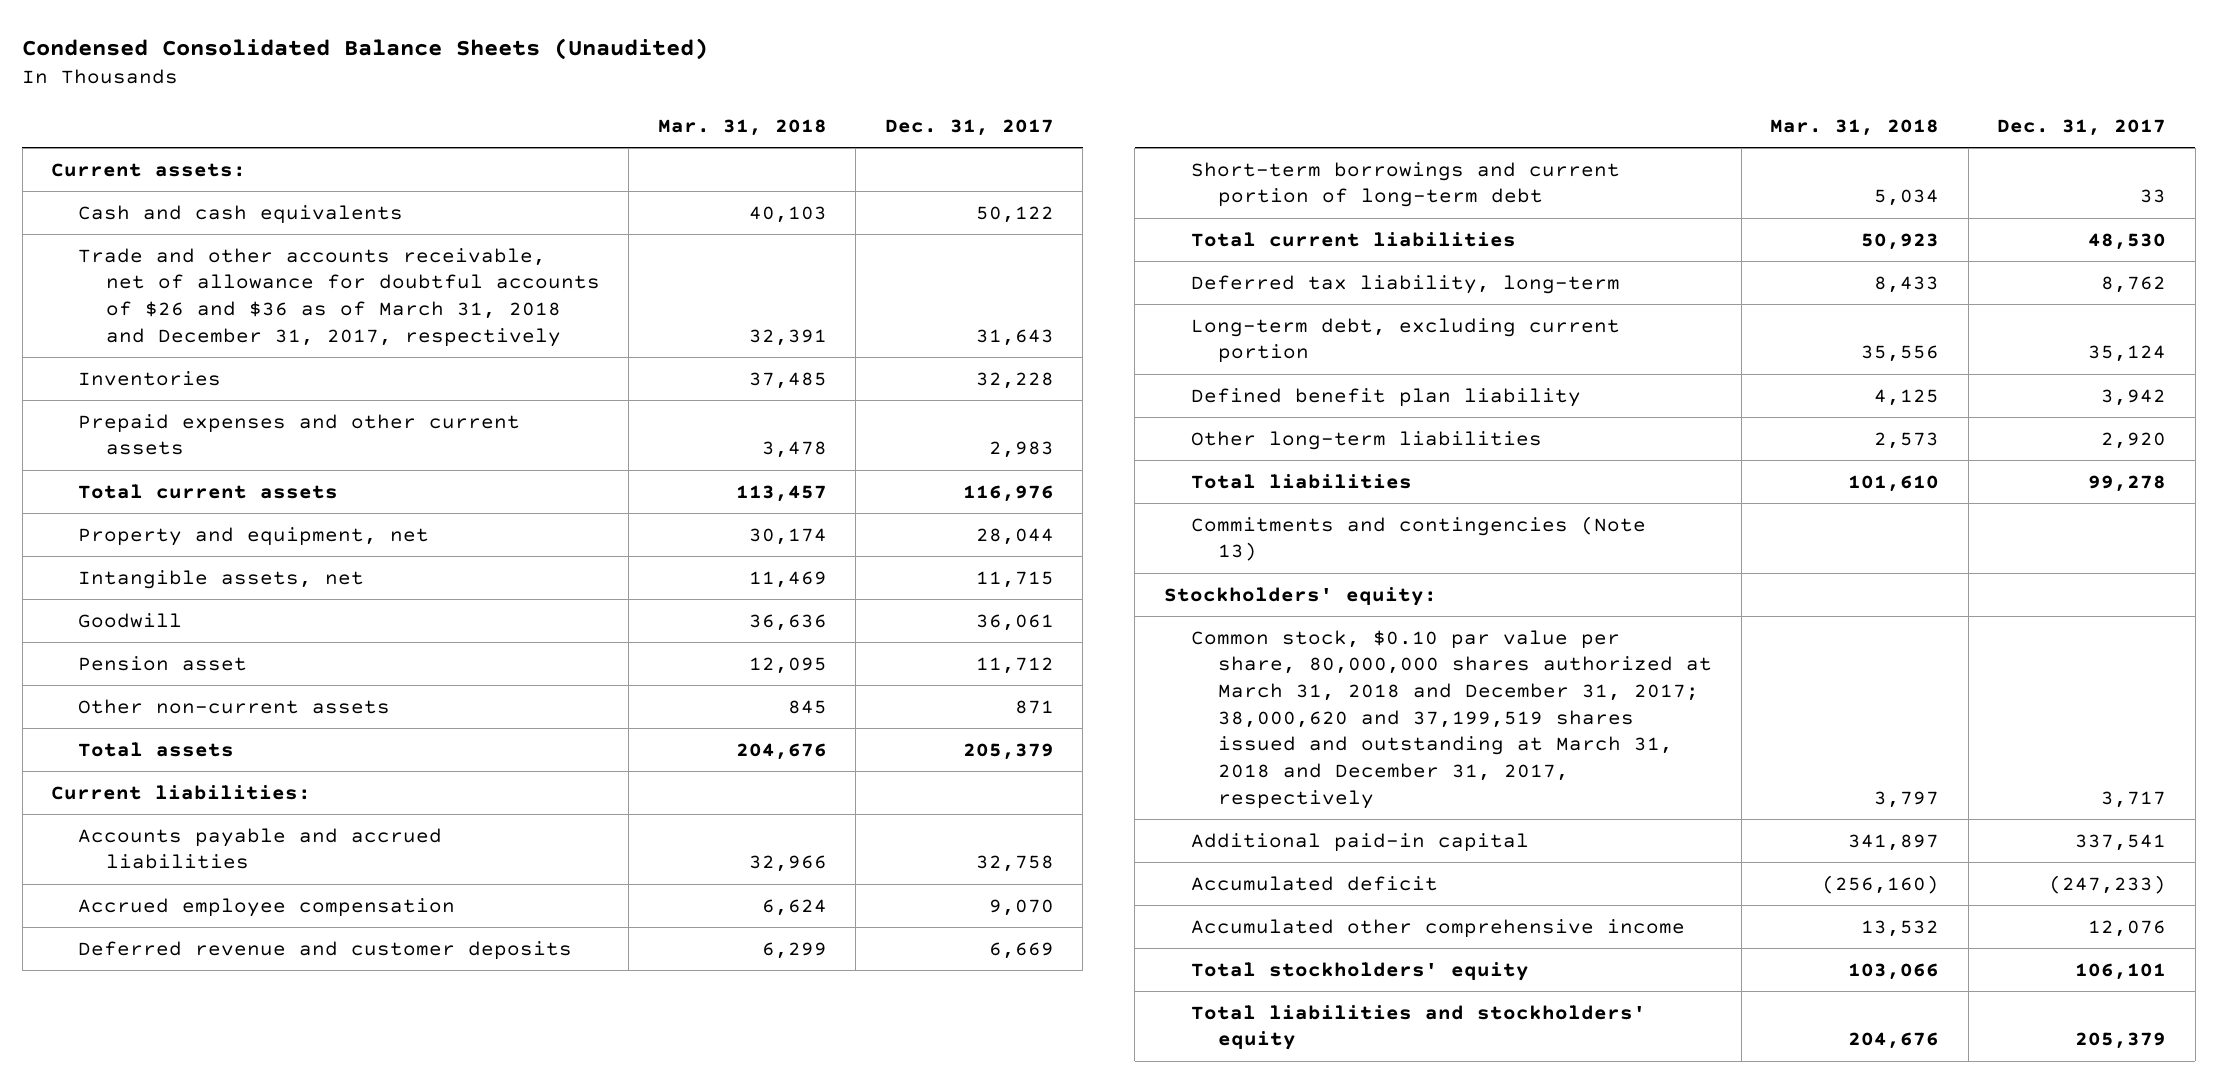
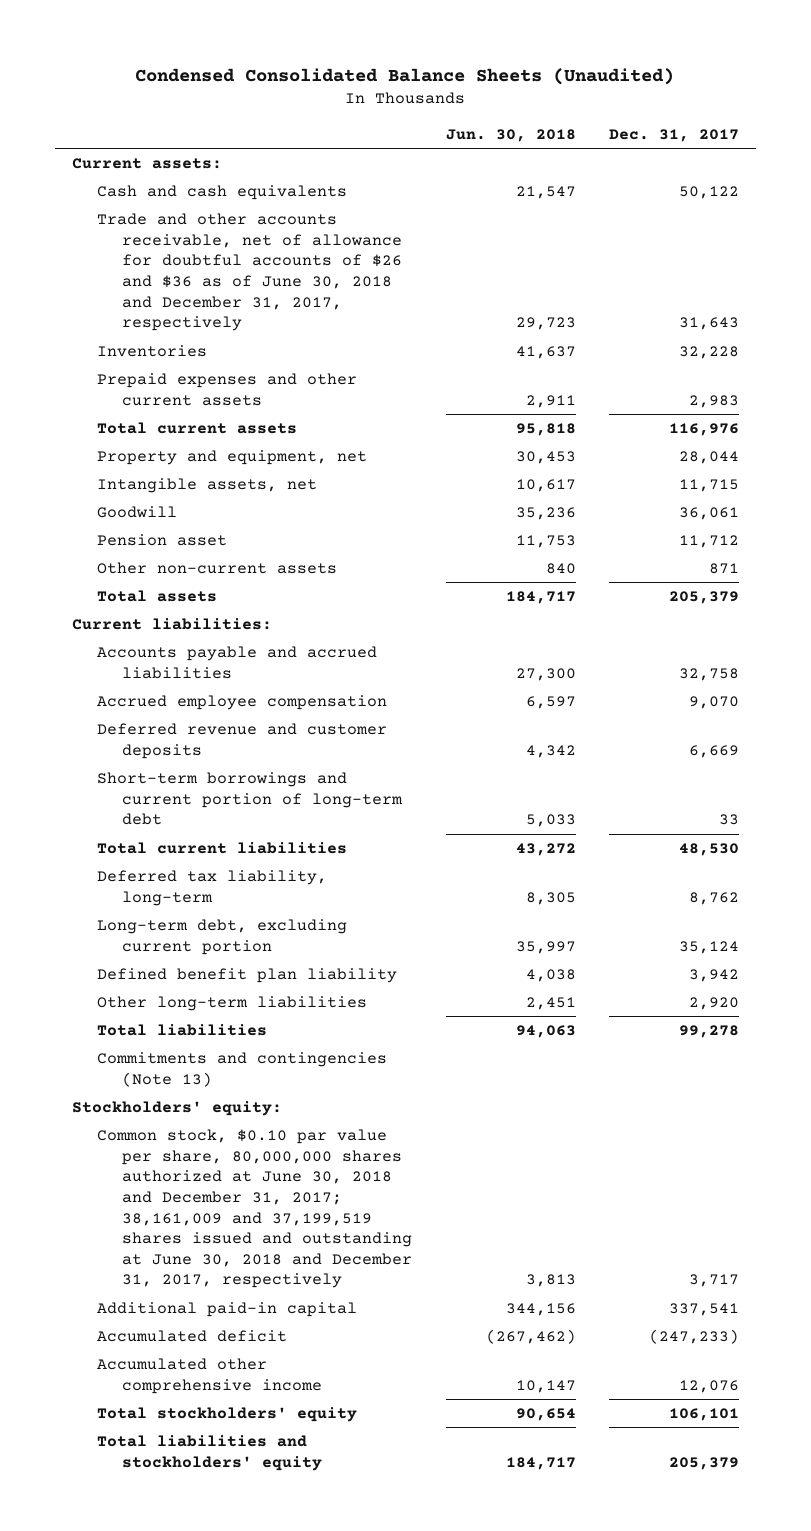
[657,118,827,136] Mar. 31, 2018 -> none
none -> [445,128,576,142] Jun. 30, 2018
[78,247,600,347] Trade and other accounts receivable, net of allowance for doubtful accounts of $26 and $36 as of March 31, 2018 and December 31, 2017, respectively -> [96,213,403,332] Trade and other accounts receivable, net of allowance for doubtful accounts of $26 and $36 as of June 30, 2018 and December 31, 2017, respectively
[1191,629,1713,809] Common stock, $0.10 par value per share, 80,000,000 shares authorized at March 31, 2018 and December 31, 2017; 38,000,620 and 37,199,519 shares issued and outstanding at March 31, 2018 and December 31, 2017, respectively -> [96,1129,413,1289] Common stock, $0.10 par value per share, 80,000,000 shares authorized at June 30, 2018 and December 31, 2017; 38,161,009 and 37,199,519 shares issued and outstanding at June 30, 2018 and December 31, 2017, respectively

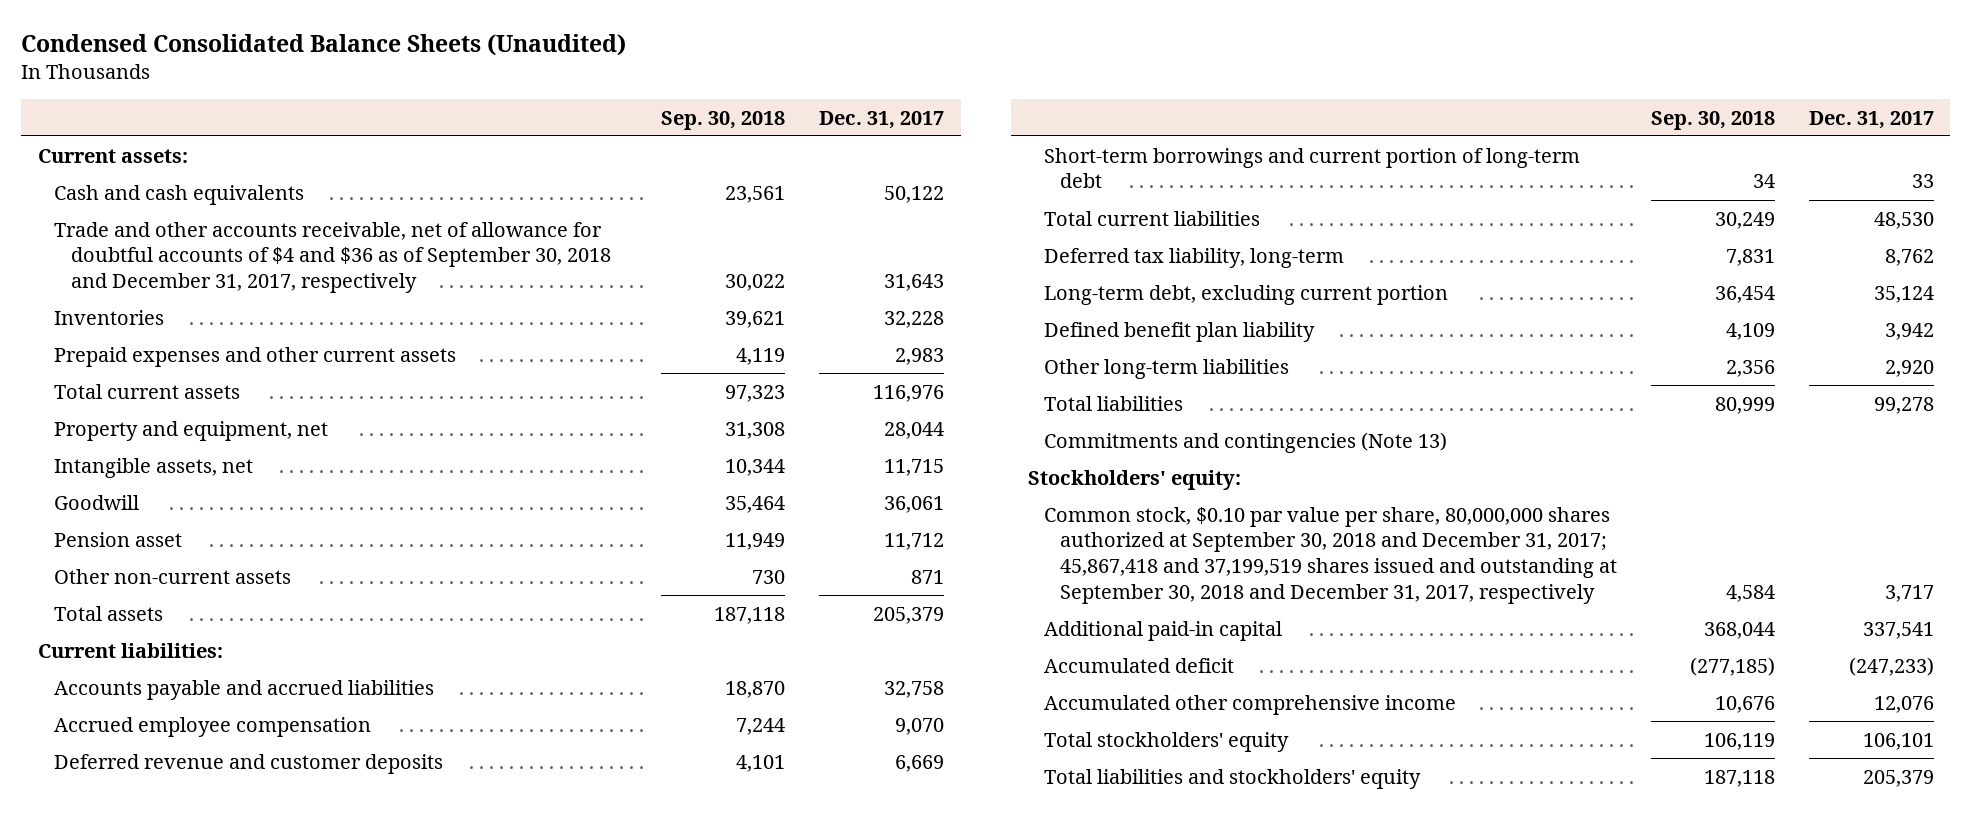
[445,128,576,142] Jun. 30, 2018 -> none
none -> [661,110,786,130] Sep. 30, 2018
[96,213,403,332] Trade and other accounts receivable, net of allowance for doubtful accounts of $26 and $36 as of June 30, 2018 and December 31, 2017, respectively -> [54,221,611,293] Trade and other accounts receivable, net of allowance for doubtful accounts of $4 and $36 as of September 30, 2018 and December 31, 2017, respectively
[96,1129,413,1289] Common stock, $0.10 par value per share, 80,000,000 shares authorized at June 30, 2018 and December 31, 2017; 38,161,009 and 37,199,519 shares issued and outstanding at June 30, 2018 and December 31, 2017, respectively -> [1043,506,1618,604] Common stock, $0.10 par value per share, 80,000,000 shares authorized at September 30, 2018 and December 31, 2017; 45,867,418 and 37,199,519 shares issued and outstanding at September 30, 2018 and December 31, 2017, respectively

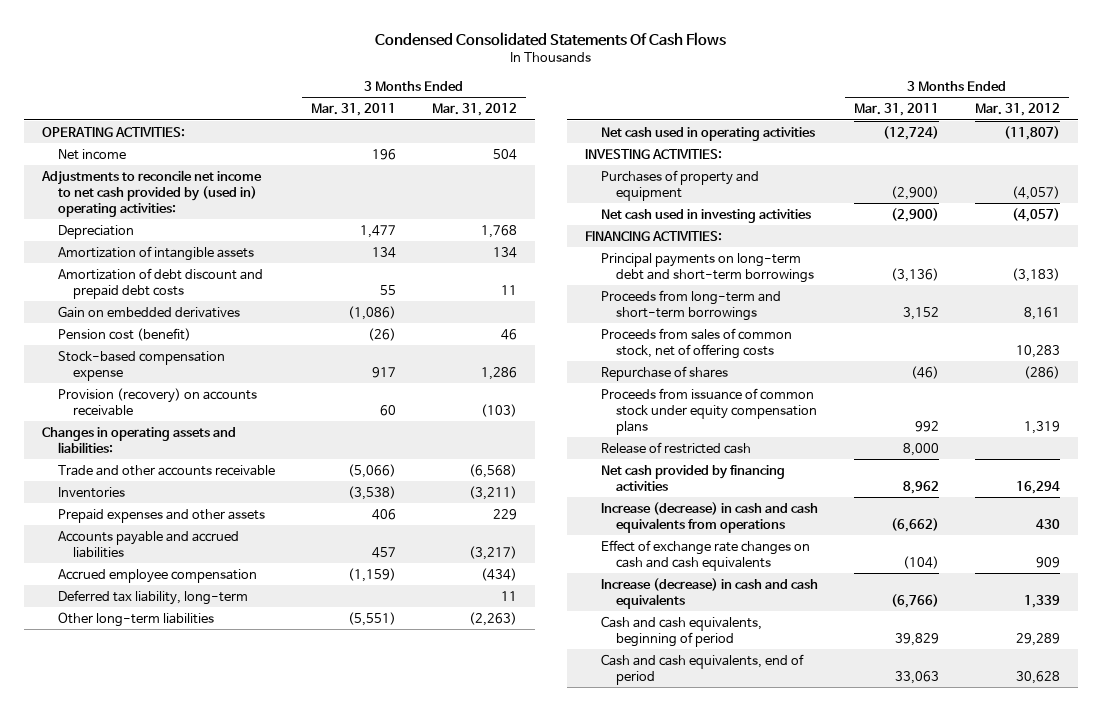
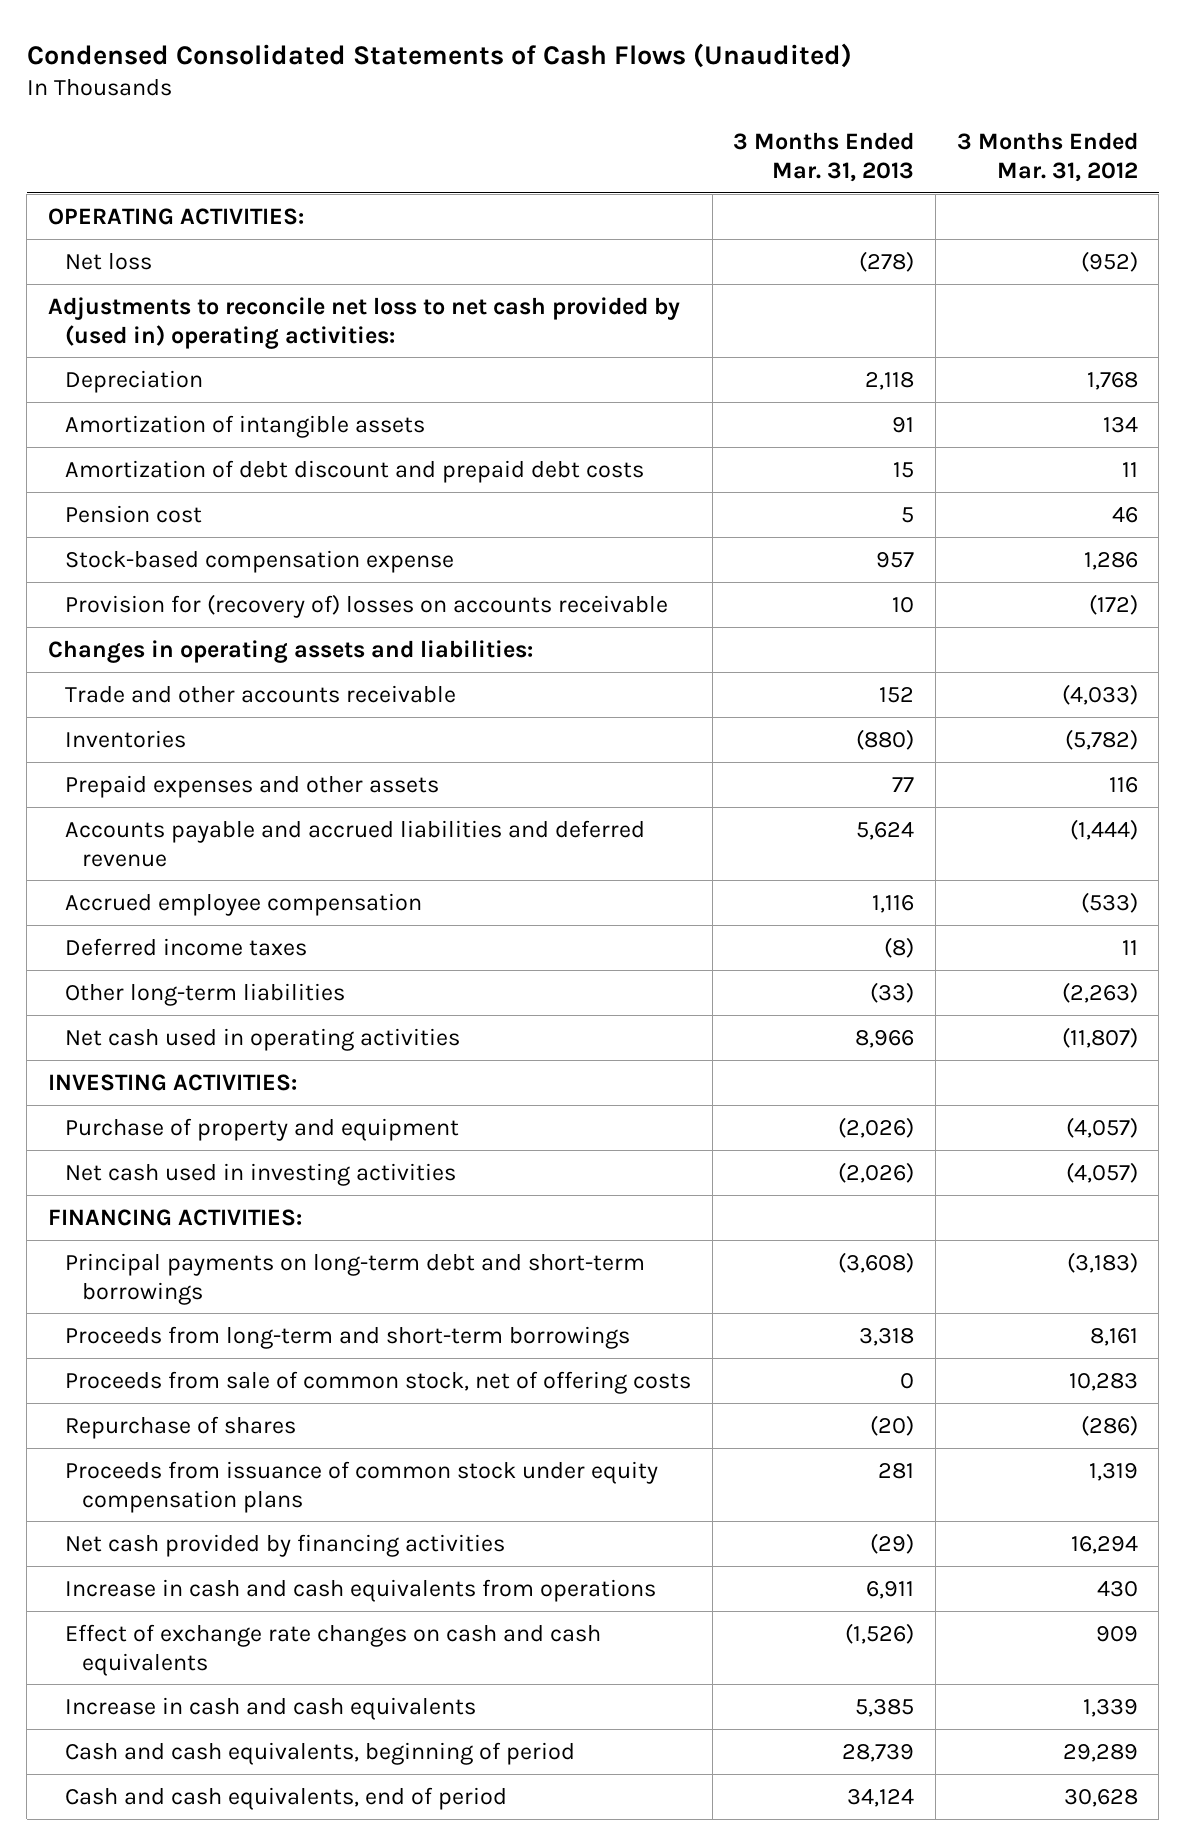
[375,31,727,46] Condensed Consolidated Statements Of Cash Flows -> [26,42,852,68] Condensed Consolidated Statements of Cash Flows (Unaudited)
[310,103,396,117] Mar. 31, 2011 -> none
none -> [733,131,915,182] 3 Months Ended Mar. 31, 2013
[57,148,126,160] Net income -> [65,251,153,270] Net loss
[492,148,517,160] 504 -> [1080,250,1138,272] (952)
[41,169,263,217] Adjustments to reconcile net income to net cash provided by (used in) operating activities: -> [48,296,681,349] Adjustments to reconcile net loss to net cash provided by (used in) operating activities:
[57,305,240,318] Gain on embedded derivatives -> none
[57,327,191,341] Pension cost (benefit) -> [65,504,203,523] Pension cost
[57,387,257,416] Provision (recovery) on accounts receivable -> [65,593,669,618] Provision for (recovery of) losses on accounts receivable
[480,403,517,417] (103) -> [1088,593,1138,615] (172)
[468,463,517,478] (6,568) -> [1061,683,1138,705] (4,033)
[468,485,517,500] (3,211) -> [1064,728,1138,750] (5,782)
[492,508,517,520] 229 -> [1108,776,1138,793] 116
[57,530,239,558] Accounts payable and accrued liabilities -> [65,819,646,867] Accounts payable and accrued liabilities and deferred revenue
[468,545,517,560] (3,217) -> [1069,818,1138,840] (1,444)
[480,567,517,581] (434) -> [1080,891,1138,913] (533)
[57,589,248,605] Deferred tax liability, long-term -> [65,937,308,956] Deferred income taxes
[600,169,759,201] Purchases of property and equipment -> [65,1117,460,1141] Purchase of property and equipment
[600,327,792,359] Proceeds from sales of common stock, net of offering costs -> [65,1370,692,1394] Proceeds from sale of common stock, net of offering costs
[600,441,751,454] Release of restricted cash -> none
[600,501,818,533] Increase (decrease) in cash and cash equivalents from operations -> [65,1578,657,1602] Increase in cash and cash equivalents from operations
[600,577,818,609] Increase (decrease) in cash and cash equivalents -> [65,1696,477,1720] Increase in cash and cash equivalents

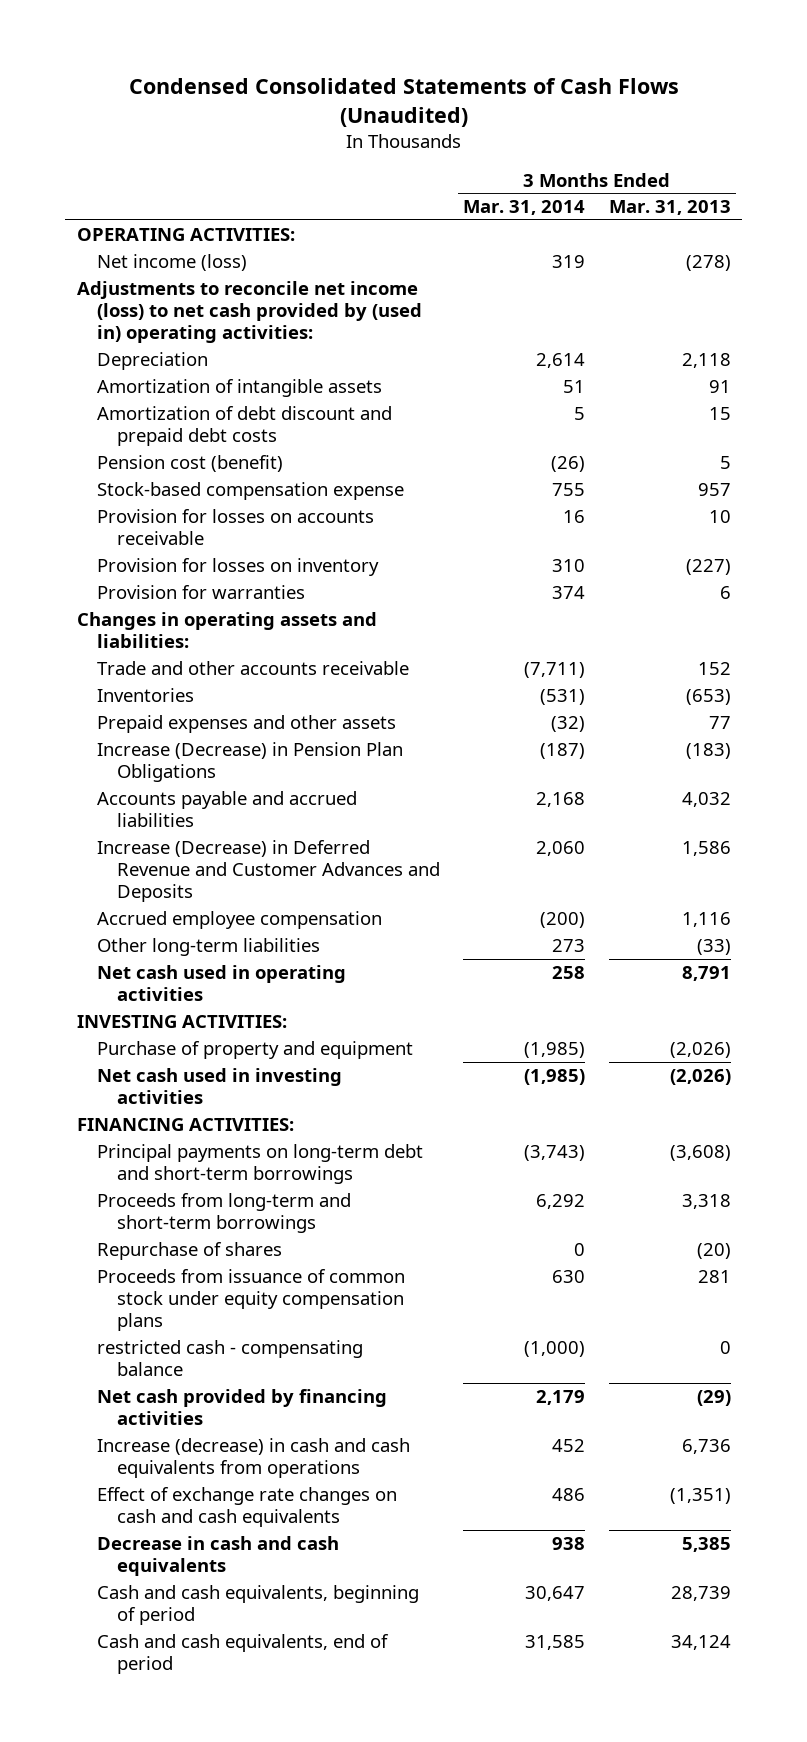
[956,131,1138,182] 3 Months Ended Mar. 31, 2012 -> none
none -> [463,200,586,216] Mar. 31, 2014
[65,251,153,270] Net loss -> [96,254,247,272] Net income (loss)
[48,296,681,349] Adjustments to reconcile net loss to net cash provided by (used in) operating activities: -> [76,281,422,344] Adjustments to reconcile net income (loss) to net cash provided by (used in) operating activities:
[65,504,203,523] Pension cost -> [96,455,283,473] Pension cost (benefit)
[65,593,669,618] Provision for (recovery of) losses on accounts receivable -> [96,509,374,546] Provision for losses on accounts receivable
none -> [96,558,379,577] Provision for losses on inventory
none -> [96,585,305,600] Provision for warranties
[856,728,915,750] (880) -> [685,689,731,706] (653)
none -> [96,742,403,783] Increase (Decrease) in Pension Plan Obligations
[65,819,646,867] Accounts payable and accrued liabilities and deferred revenue -> [96,791,357,828] Accounts payable and accrued liabilities
[856,821,915,840] 5,624 -> [681,792,731,808] 4,032
none -> [96,840,441,903] Increase (Decrease) in Deferred Revenue and Customer Advances and Deposits
[65,937,308,956] Deferred income taxes -> none
[855,1029,915,1048] 8,966 -> [681,966,731,982] 8,791
[65,1370,692,1394] Proceeds from sale of common stock, net of offering costs -> none
none -> [96,1340,363,1377] restricted cash - compensating balance
[65,1578,657,1602] Increase in cash and cash equivalents from operations -> [96,1438,410,1479] Increase (decrease) in cash and cash equivalents from operations
[866,1580,915,1599] 6,911 -> [681,1439,731,1455] 6,736
[845,1622,915,1644] (1,526) -> [669,1488,731,1505] (1,351)
[65,1696,477,1720] Increase in cash and cash equivalents -> [96,1536,339,1577] Decrease in cash and cash equivalents

